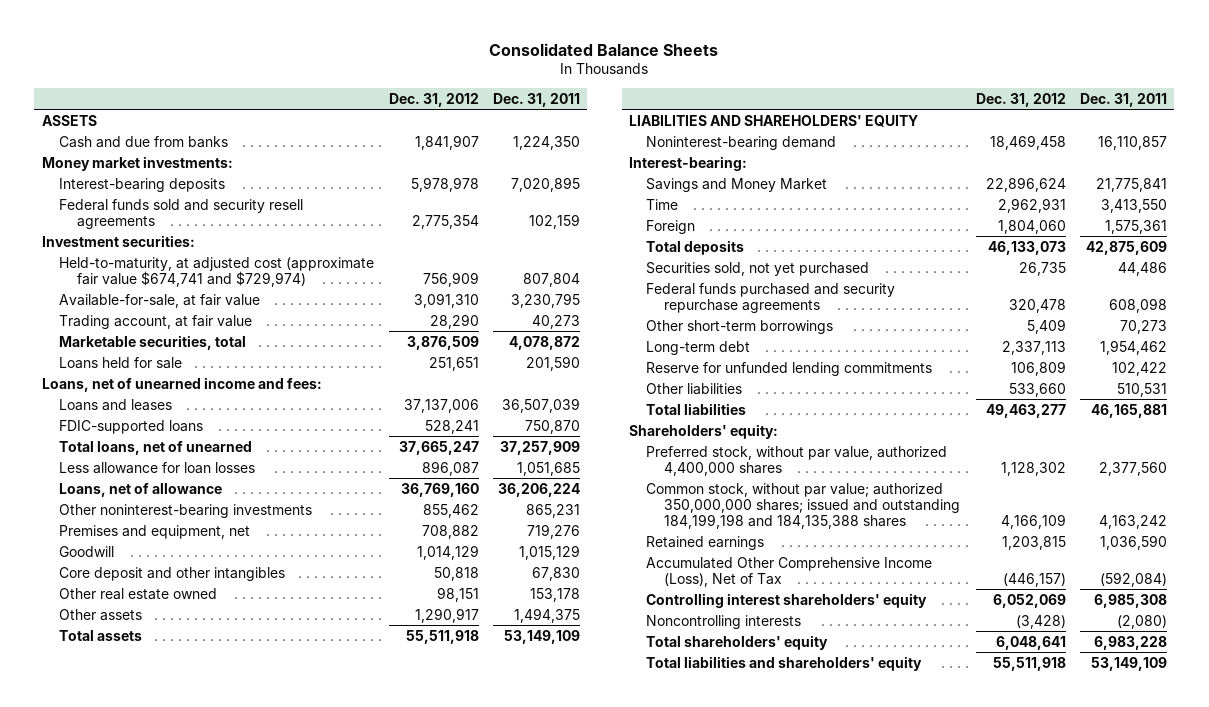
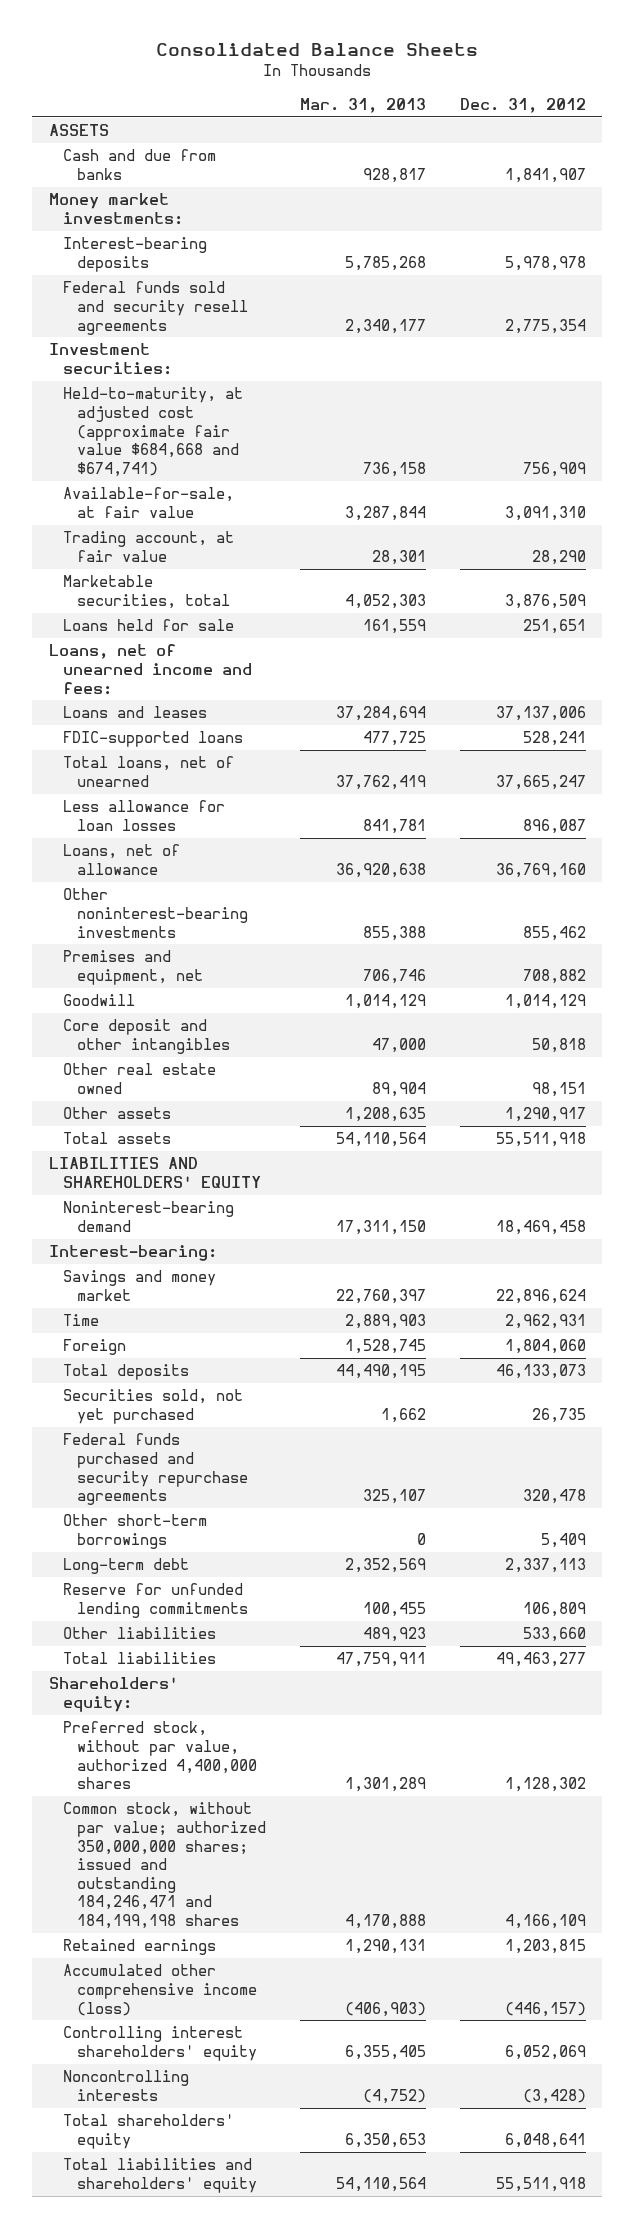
[493,92,581,107] Dec. 31, 2011 -> none
none -> [299,97,426,113] Mar. 31, 2013
[59,256,375,287] Held-to-maturity, at adjusted cost (approximate fair value $674,741 and $729,974) -> [62,387,243,477] Held-to-maturity, at adjusted cost (approximate fair value $684,668 and $674,741)
[646,177,828,192] Savings and Money Market -> [62,1270,216,1302] Savings and money market
[646,482,961,529] Common stock, without par value; authorized 350,000,000 shares; issued and outstanding 184,199,198 and 184,135,388 shares -> [62,1802,266,1930] Common stock, without par value; authorized 350,000,000 shares; issued and outstanding 184,246,471 and 184,199,198 shares
[646,556,933,587] Accumulated Other Comprehensive Income (Loss), Net of Tax -> [62,1964,257,2016] Accumulated other comprehensive income (loss)

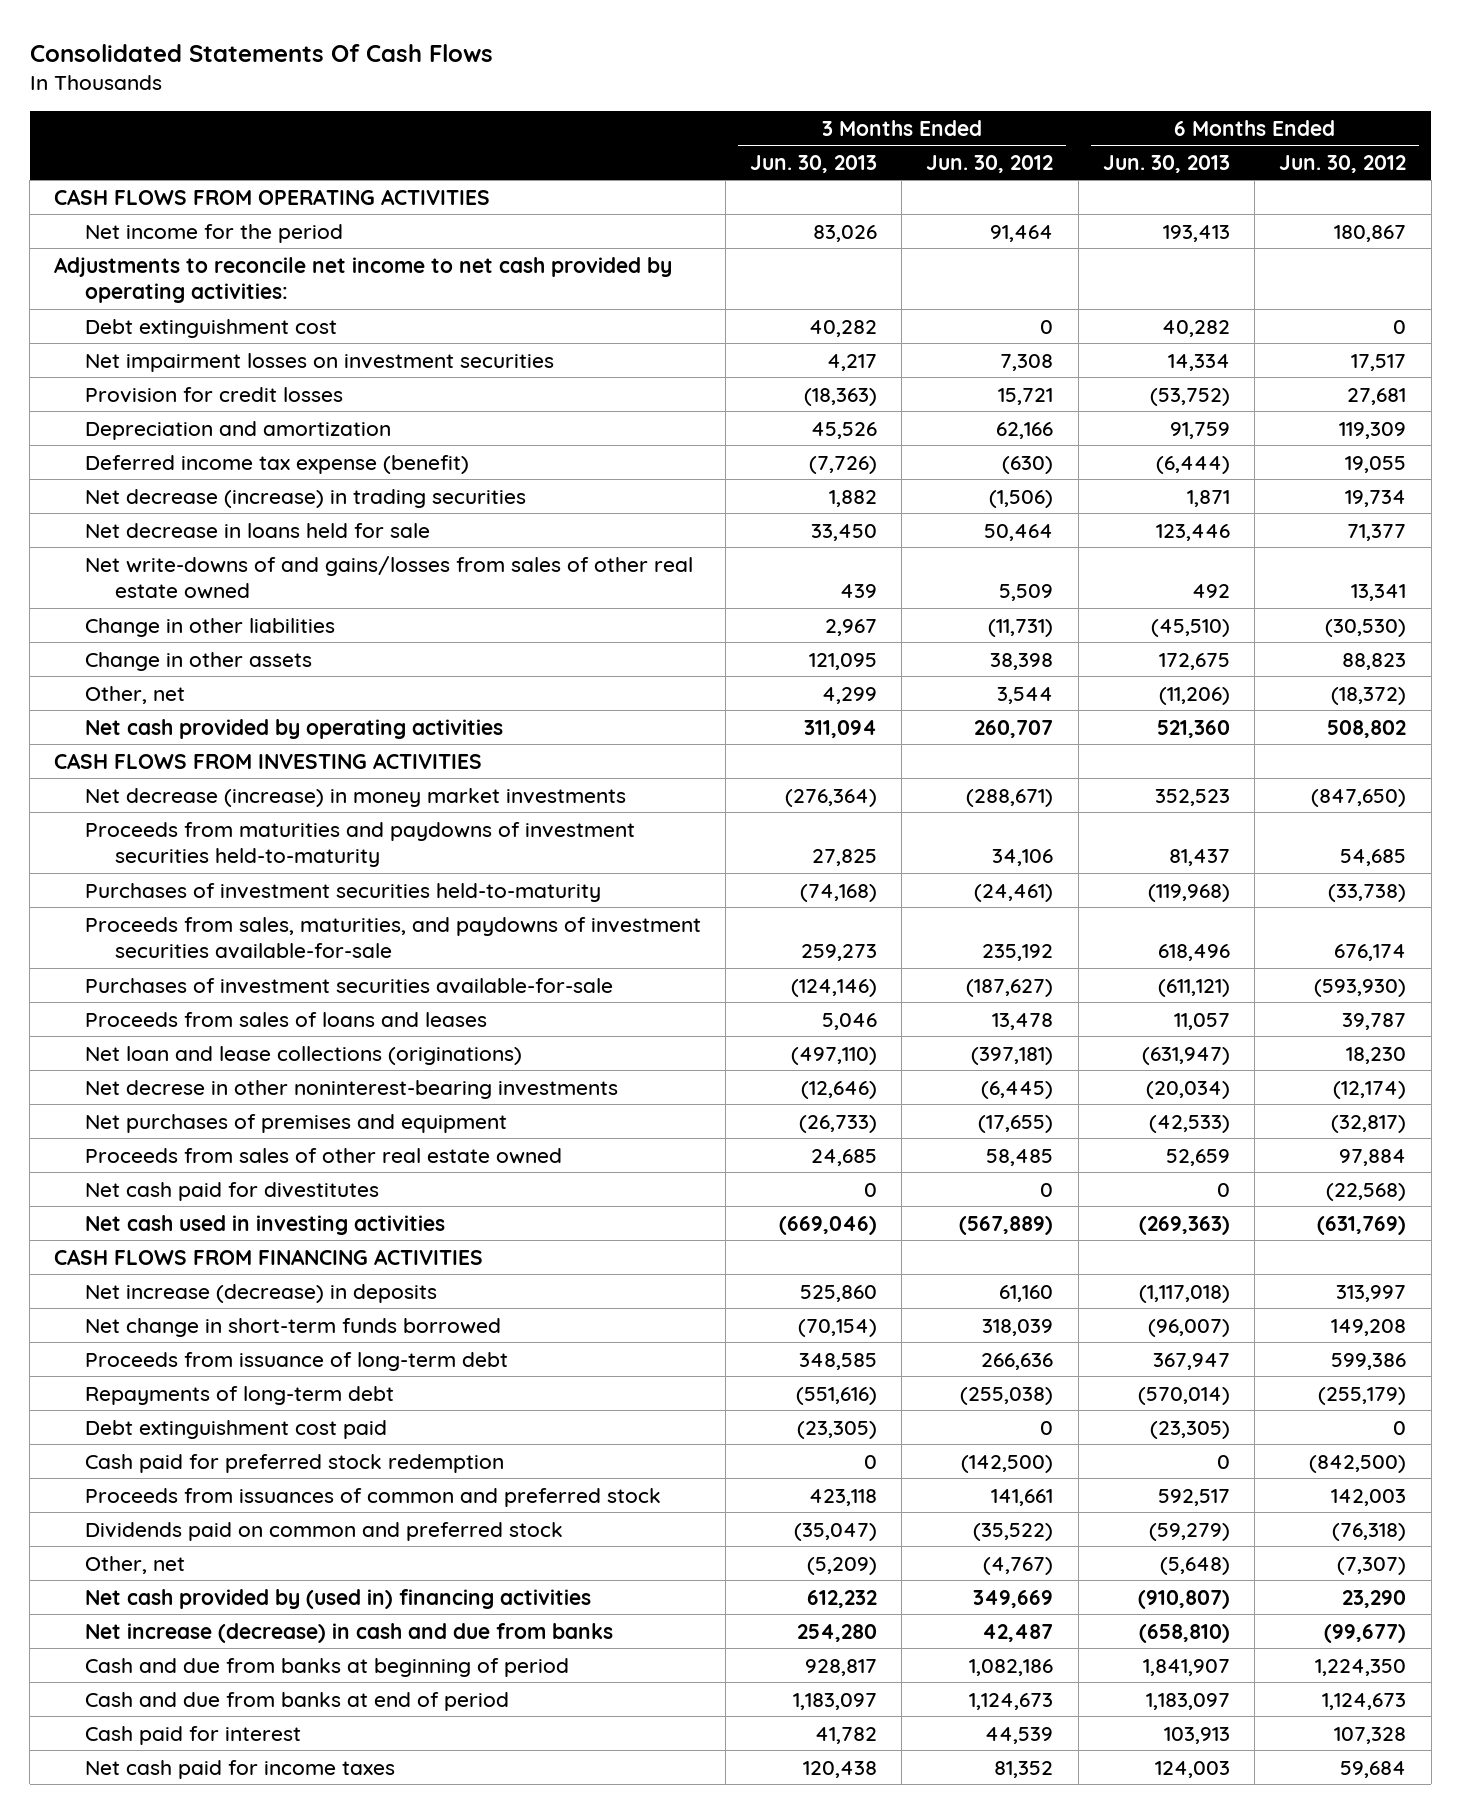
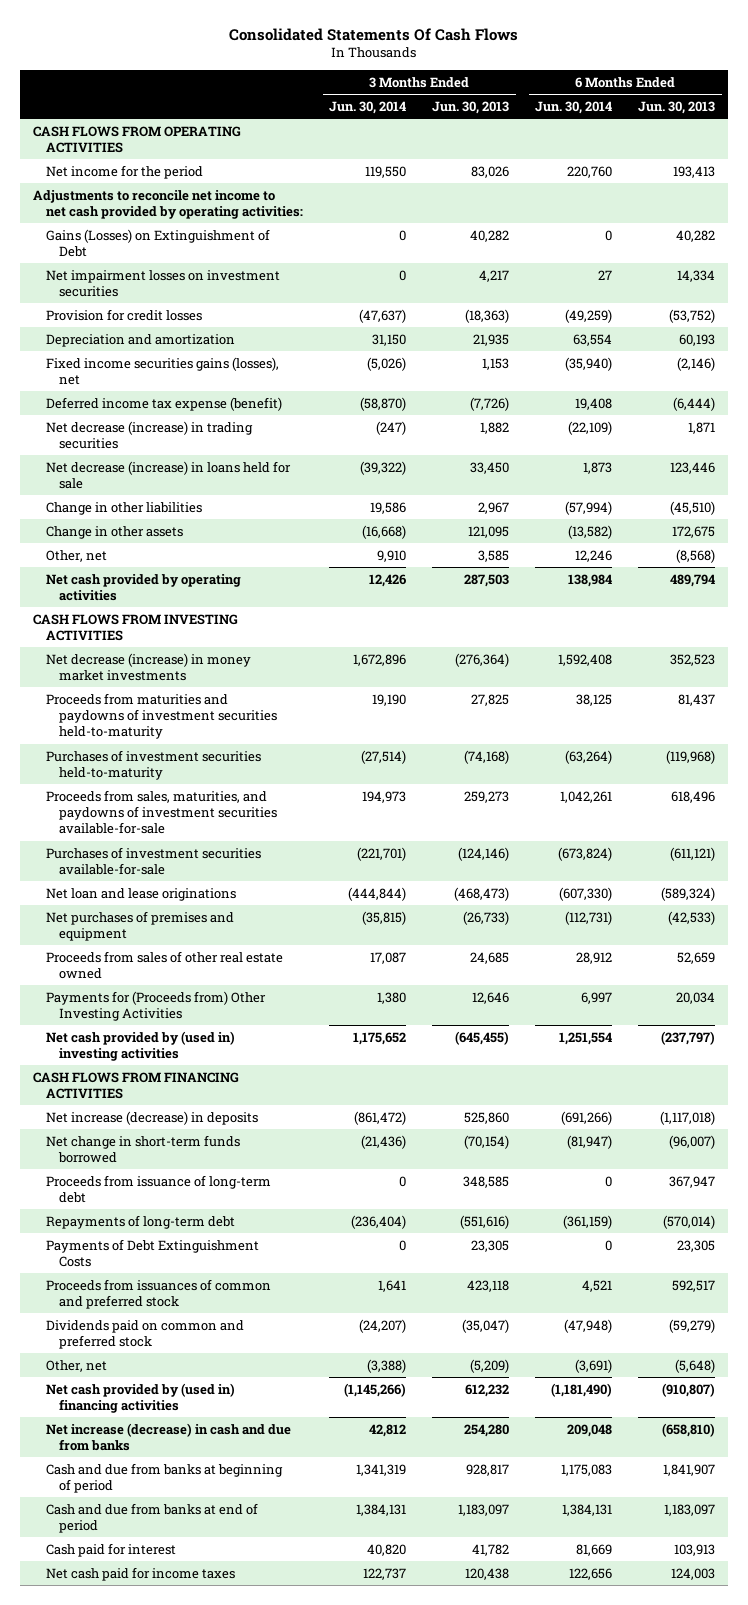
[926,154,1054,173] Jun. 30, 2012 -> none
[1279,154,1407,173] Jun. 30, 2012 -> none
none -> [329,100,407,114] Jun. 30, 2014
none -> [535,100,613,114] Jun. 30, 2014
[84,318,337,338] Debt extinguishment cost -> [46,228,271,257] Gains (Losses) on Extinguishment of Debt
[811,421,878,439] 45,526 -> [473,333,510,346] 21,935
[1169,421,1230,439] 91,759 -> [679,333,716,346] 60,193
none -> [46,356,280,385] Fixed income securities gains (losses), net
[84,555,693,600] Net write-downs of and gains/losses from sales of other real estate owned -> none
[84,522,430,538] Net decrease in loans held for sale -> [46,460,292,489] Net decrease (increase) in loans held for sale
[822,686,878,704] 4,299 -> [478,549,510,562] 3,585
[1158,686,1230,705] (11,206) -> [676,548,716,563] (8,568)
[804,719,878,738] 311,094 -> [464,573,510,587] 287,503
[1156,719,1230,738] 521,360 -> [670,573,716,587] 489,794
[84,1011,487,1027] Proceeds from sales of loans and leases -> none
[84,1079,618,1099] Net decrese in other noninterest-bearing investments -> none
[84,1045,522,1065] Net loan and lease collections (originations) -> [46,887,237,901] Net loan and lease originations
[791,1046,878,1065] (497,110) -> [454,886,510,901] (468,473)
[1141,1046,1230,1065] (631,947) -> [661,886,716,901] (589,324)
[84,1181,379,1201] Net cash paid for divestitutes -> none
none -> [46,990,267,1021] Payments for (Proceeds from) Other Investing Activities
[84,1214,445,1235] Net cash used in investing activities -> [46,1030,236,1061] Net cash provided by (used in) investing activities
[779,1215,878,1235] (669,046) -> [455,1030,510,1045] (645,455)
[1138,1215,1230,1235] (269,363) -> [661,1030,716,1045] (237,797)
[84,1453,504,1473] Cash paid for preferred stock redemption -> none
[84,1419,387,1439] Debt extinguishment cost paid -> [46,1238,260,1267] Payments of Debt Extinguishment Costs
[797,1420,878,1439] (23,305) -> [471,1239,510,1252] 23,305
[1149,1420,1230,1439] (23,305) -> [677,1239,716,1252] 23,305

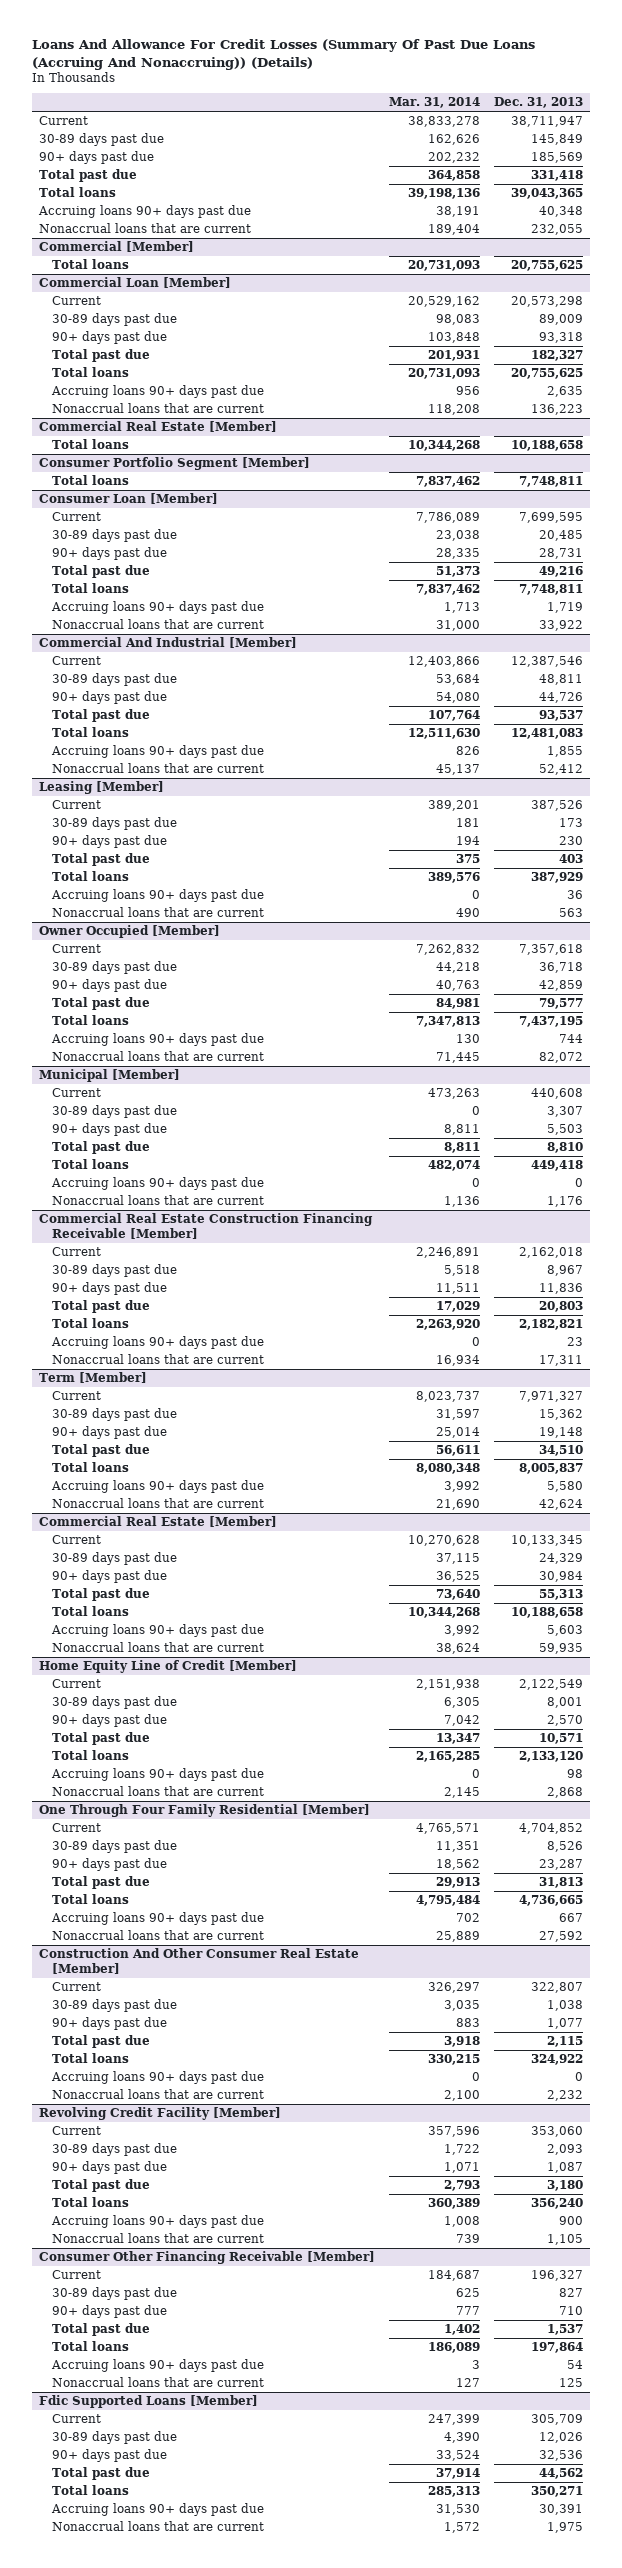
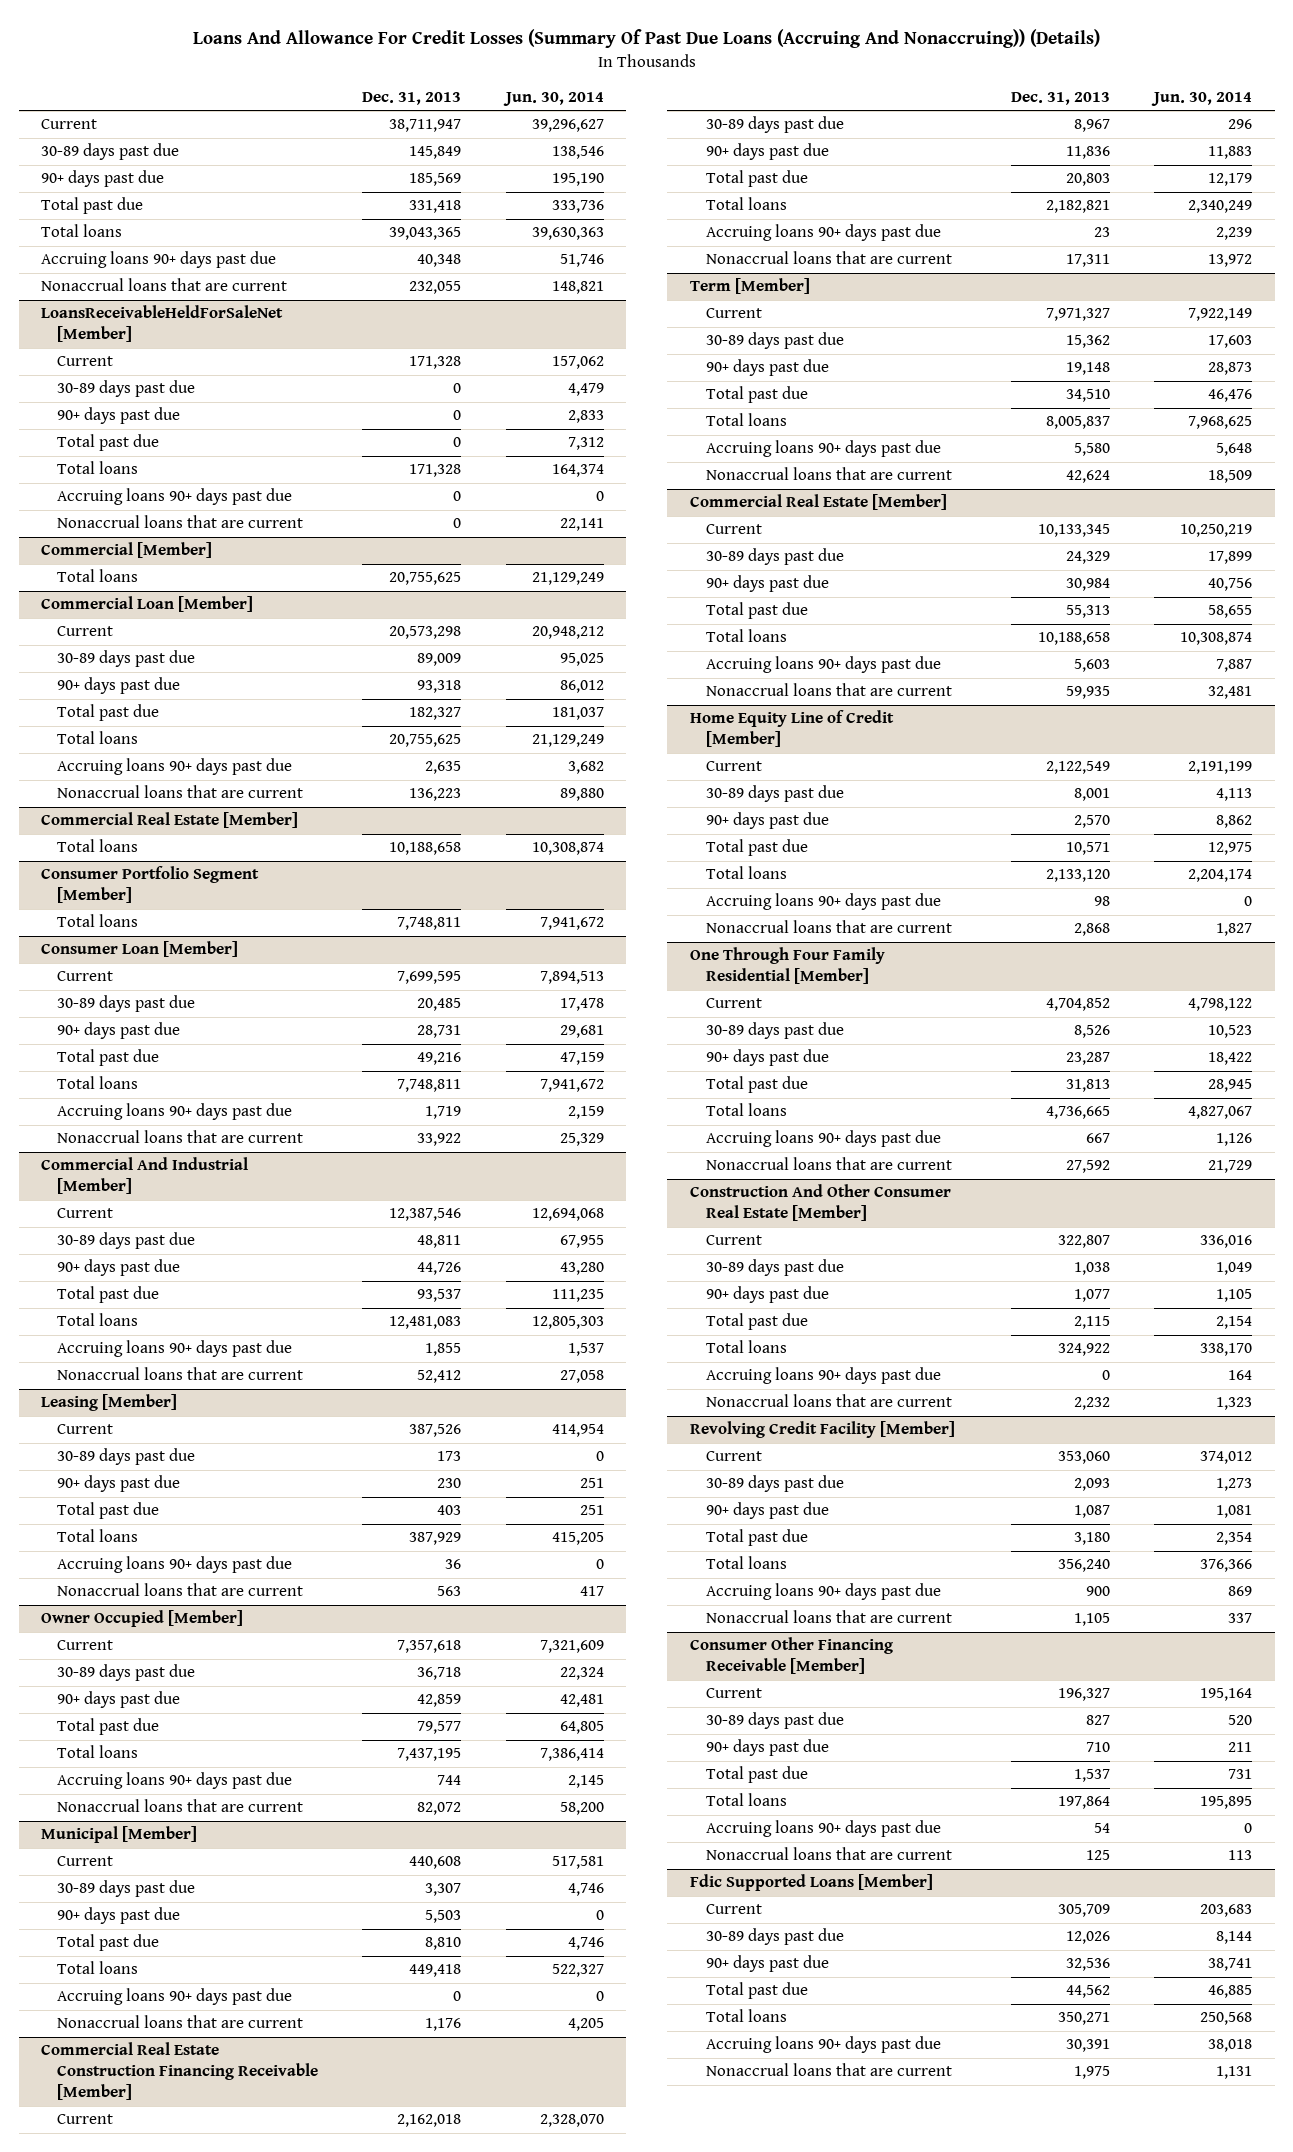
[389,97,481,109] Mar. 31, 2014 -> none
none -> [502,91,604,106] Jun. 30, 2014
none -> [40,305,283,343] LoansReceivableHeldForSaleNet [Member]
none -> [56,356,113,367] Current
none -> [56,380,195,398] 30-89 days past due
none -> [56,407,180,425] 90+ days past due
none -> [56,434,159,452] Total past due
none -> [56,461,138,475] Total loans
none -> [56,488,292,506] Accruing loans 90+ days past due
none -> [56,515,303,529] Nonaccrual loans that are current

